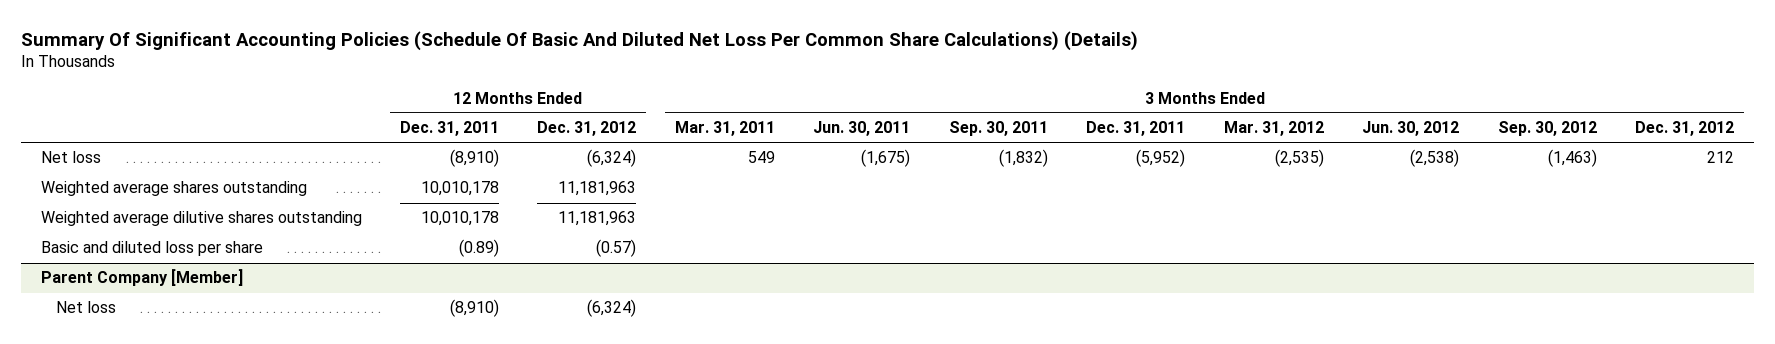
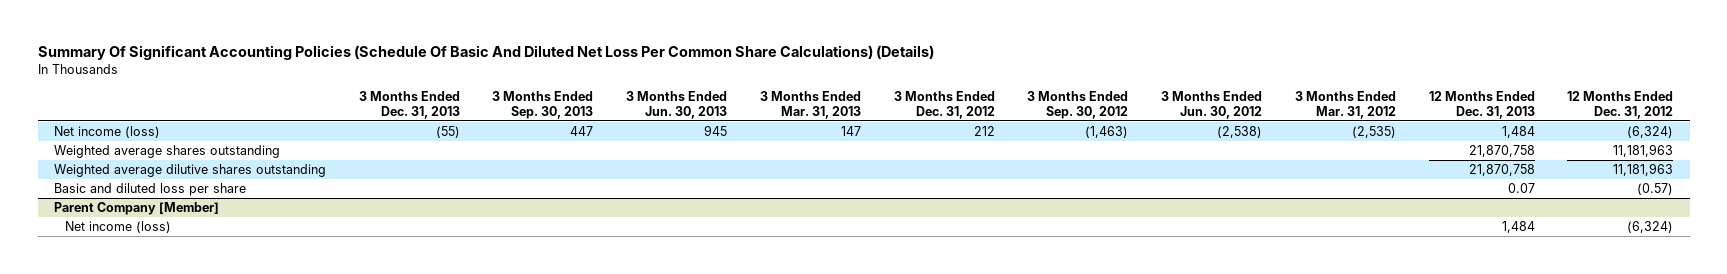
[400,121,500,137] Dec. 31, 2011 -> none
[674,121,775,137] Mar. 31, 2011 -> none
[813,121,911,137] Jun. 30, 2011 -> none
[948,121,1048,137] Sep. 30, 2011 -> none
[1086,121,1186,137] Dec. 31, 2011 -> none
none -> [358,90,460,119] 3 Months Ended Dec. 31, 2013
none -> [492,90,594,119] 3 Months Ended Sep. 30, 2013
none -> [626,90,728,119] 3 Months Ended Jun. 30, 2013
none -> [759,90,861,119] 3 Months Ended Mar. 31, 2013
none -> [1428,90,1535,119] 12 Months Ended Dec. 31, 2013
[40,151,101,164] Net loss -> [53,126,160,139] Net income (loss)
[55,301,116,314] Net loss -> [65,221,172,234] Net income (loss)

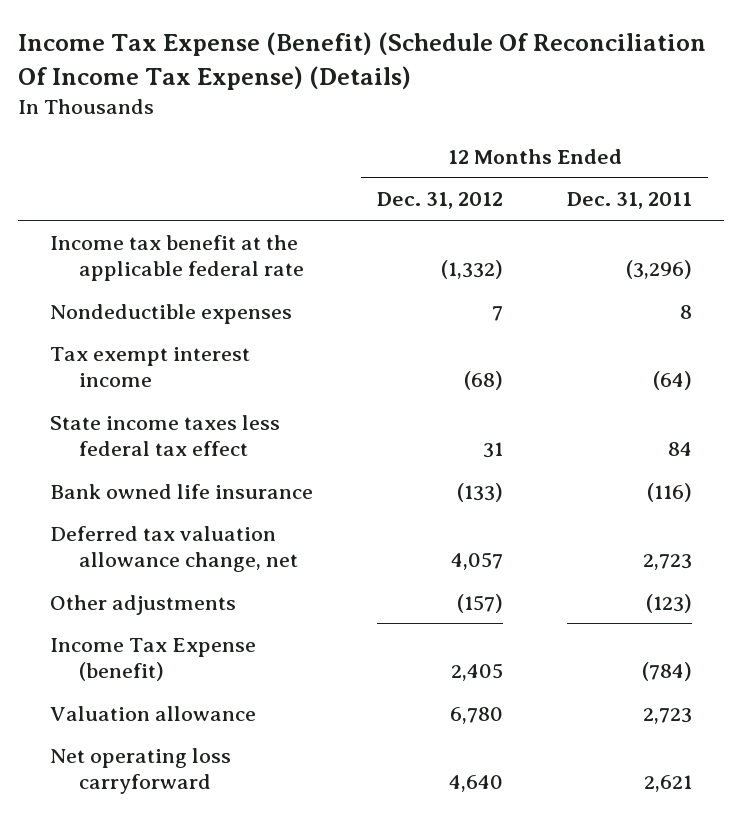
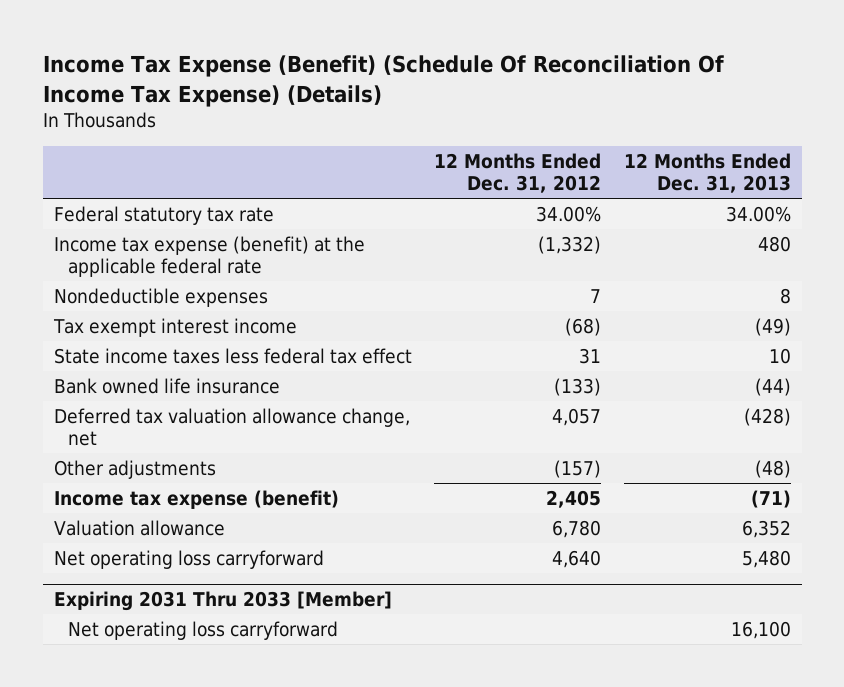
[567,192,693,210] Dec. 31, 2011 -> none
none -> [623,153,791,194] 12 Months Ended Dec. 31, 2013
none -> [53,205,274,225] Federal statutory tax rate
[49,234,305,282] Income tax benefit at the applicable federal rate -> [53,235,365,278] Income tax expense (benefit) at the applicable federal rate
[49,637,256,682] Income Tax Expense (benefit) -> [53,489,339,509] Income tax expense (benefit)
none -> [53,591,392,612] Expiring 2031 Thru 2033 [Member]
none -> [67,620,338,640] Net operating loss carryforward

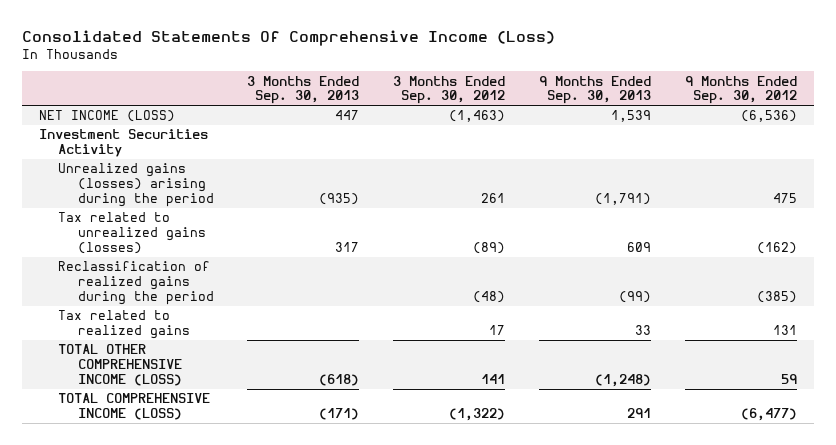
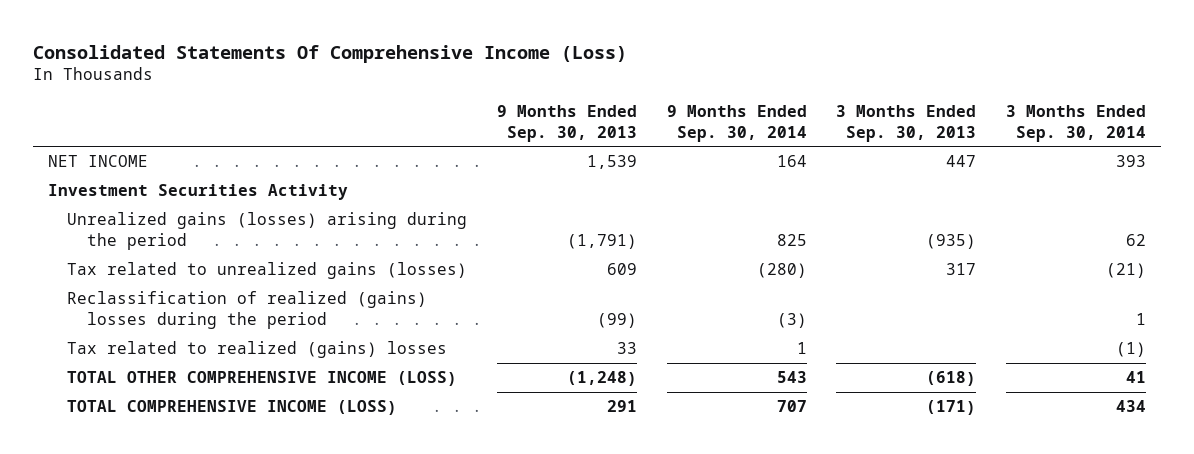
[393,75,506,105] 3 Months Ended Sep. 30, 2012 -> none
[685,75,798,105] 9 Months Ended Sep. 30, 2012 -> none
none -> [666,104,807,142] 9 Months Ended Sep. 30, 2014
none -> [1006,104,1147,142] 3 Months Ended Sep. 30, 2014
[39,110,176,123] NET INCOME (LOSS) -> [48,155,149,168] NET INCOME
[58,261,214,305] Reclassification of realized gains during the period -> [67,291,428,330] Reclassification of realized (gains) losses during the period
[58,310,190,340] Tax related to realized gains -> [67,341,448,359] Tax related to realized (gains) losses

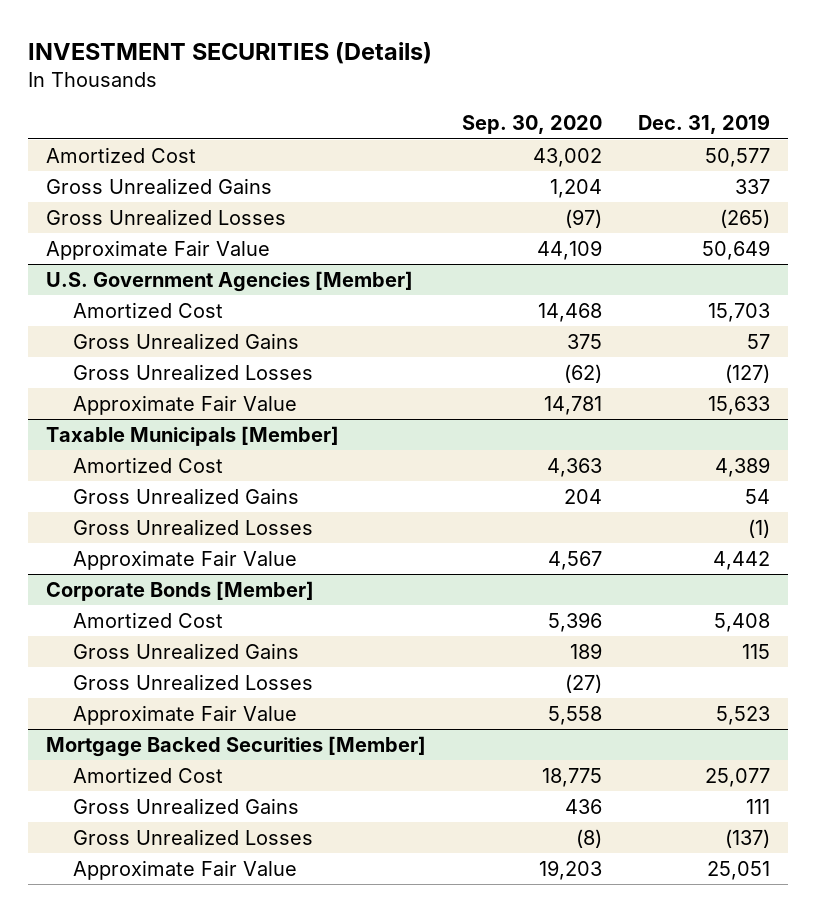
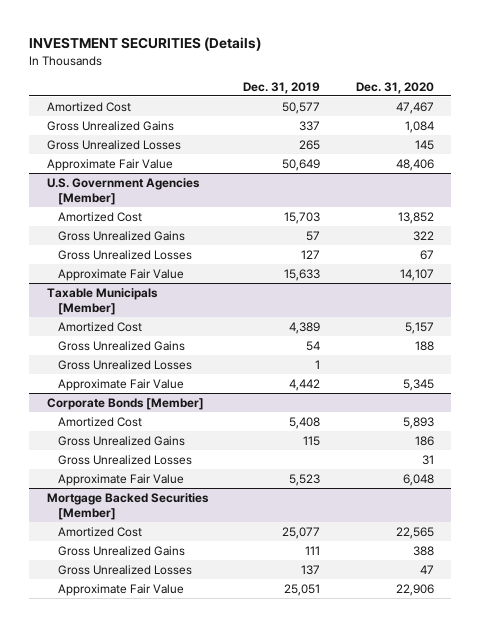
[462,115,603,135] Sep. 30, 2020 -> none
none -> [355,81,434,94] Dec. 31, 2020
[720,209,771,229] (265) -> [299,139,321,150] 265
[725,364,771,384] (127) -> [301,249,321,259] 127
[748,519,771,539] (1) -> [315,359,321,369] 1
[725,829,771,849] (137) -> [301,564,321,575] 137

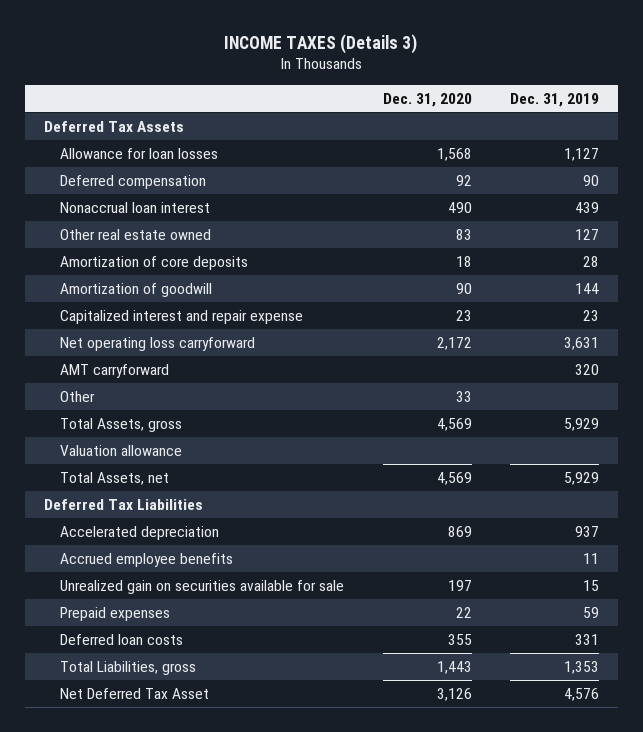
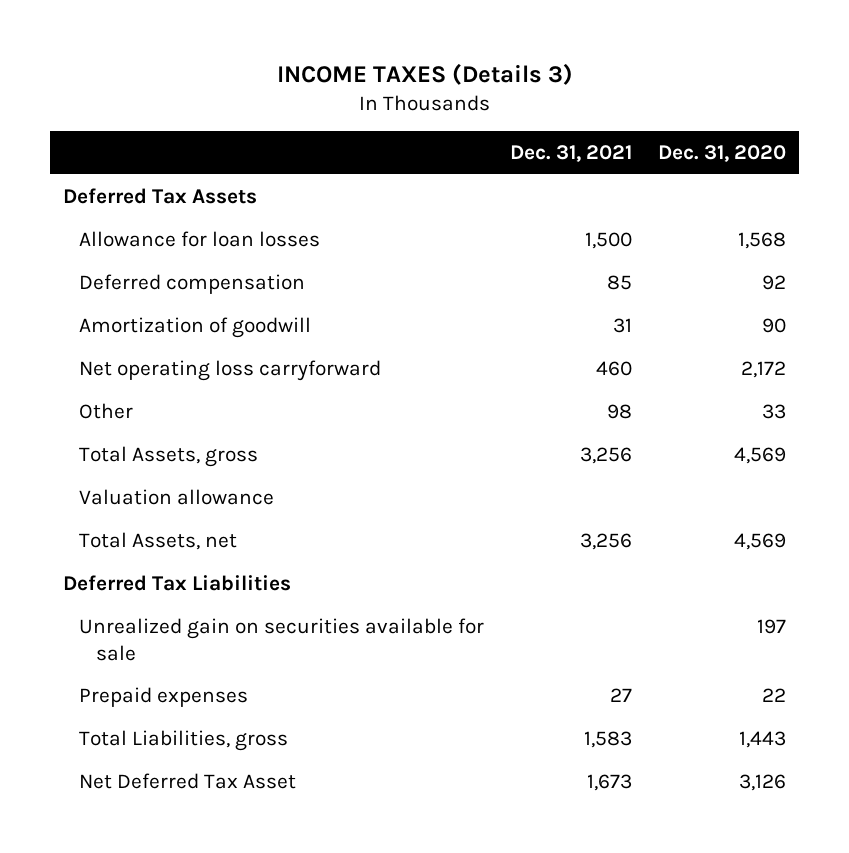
[510,92,600,107] Dec. 31, 2019 -> none
none -> [510,145,633,163] Dec. 31, 2021
[60,201,211,213] Nonaccrual loan interest -> none
[60,228,212,240] Other real estate owned -> none
[60,255,249,270] Amortization of core deposits -> none
[60,309,304,324] Capitalized interest and repair expense -> none
[60,363,170,378] AMT carryforward -> none
[60,525,220,540] Accelerated depreciation -> none
[60,552,234,567] Accrued employee benefits -> none
[60,633,184,645] Deferred loan costs -> none

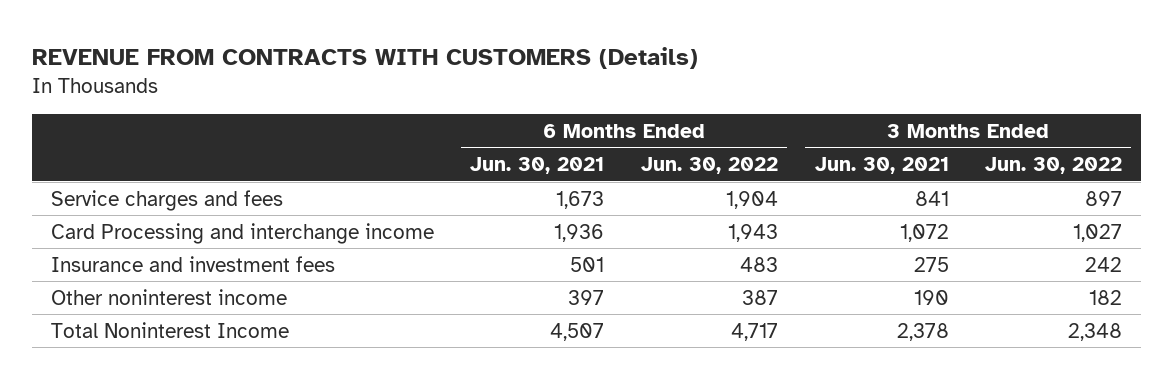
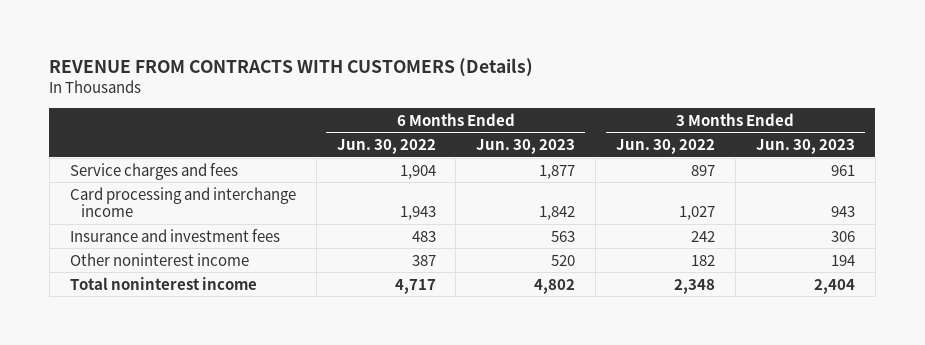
[470,157,605,175] Jun. 30, 2021 -> none
[814,157,949,175] Jun. 30, 2021 -> none
none -> [476,138,576,154] Jun. 30, 2023
none -> [755,138,855,154] Jun. 30, 2023
[50,222,434,244] Card Processing and interchange income -> [69,186,296,217] Card processing and interchange income
[50,321,289,338] Total Noninterest Income -> [69,276,257,290] Total noninterest income

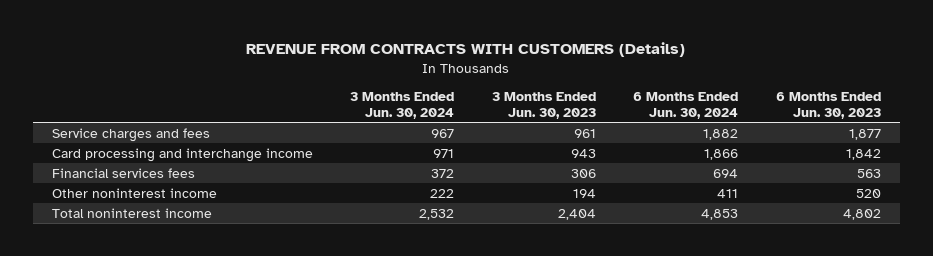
[336,138,436,154] Jun. 30, 2022 -> none
[616,138,716,154] Jun. 30, 2022 -> none
none -> [350,91,455,119] 3 Months Ended Jun. 30, 2024
none -> [633,91,739,119] 6 Months Ended Jun. 30, 2024
[69,228,280,242] Insurance and investment fees -> [51,167,195,178] Financial services fees

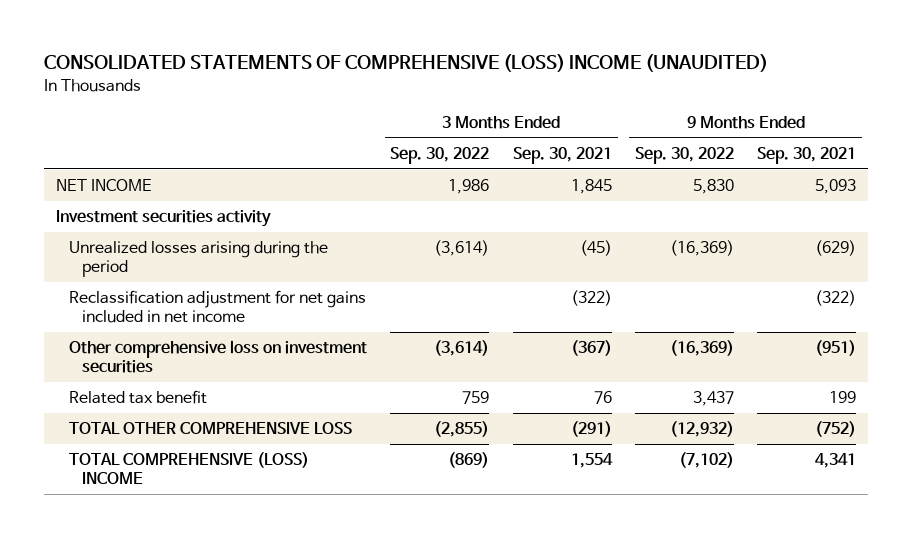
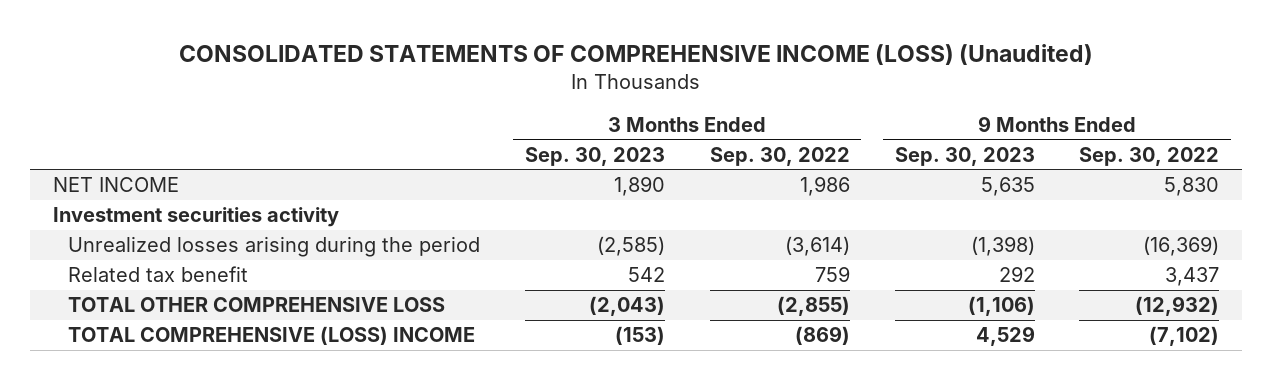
[43,53,768,72] CONSOLIDATED STATEMENTS OF COMPREHENSIVE (LOSS) INCOME (UNAUDITED) -> [179,43,1094,65] CONSOLIDATED STATEMENTS OF COMPREHENSIVE INCOME (LOSS) (Unaudited)
[512,147,612,165] Sep. 30, 2021 -> none
[757,147,857,165] Sep. 30, 2021 -> none
none -> [524,146,665,166] Sep. 30, 2023
none -> [894,146,1035,166] Sep. 30, 2023
[69,290,367,324] Reclassification adjustment for net gains included in net income -> none
[69,340,368,374] Other comprehensive loss on investment securities -> none

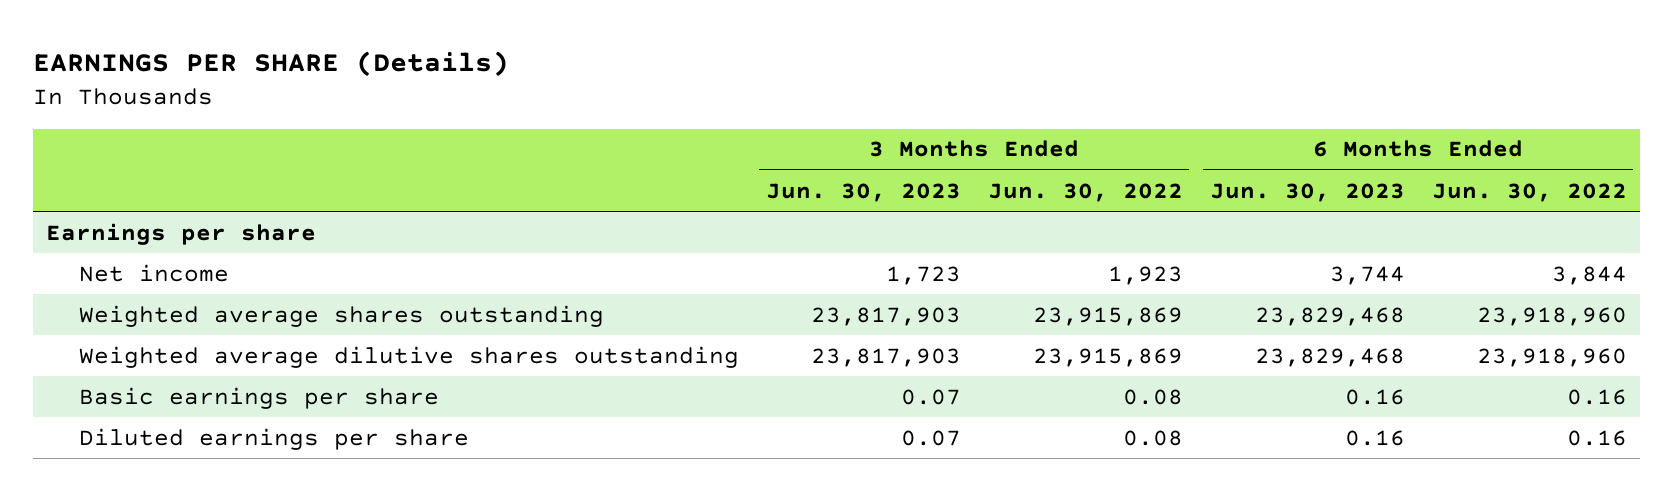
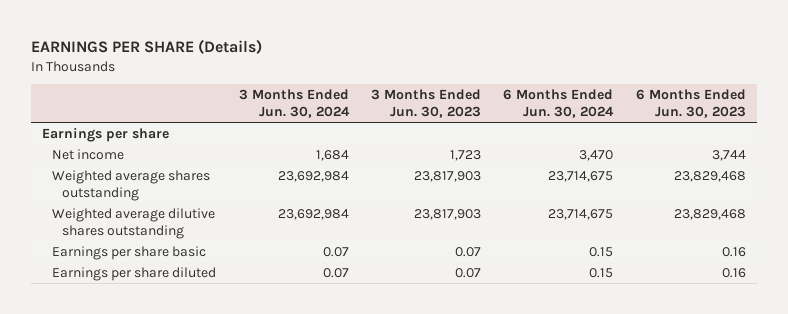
[987,182,1183,202] Jun. 30, 2022 -> none
[1431,182,1627,202] Jun. 30, 2022 -> none
none -> [238,89,350,119] 3 Months Ended Jun. 30, 2024
none -> [503,89,615,119] 6 Months Ended Jun. 30, 2024
[78,386,439,409] Basic earnings per share -> [52,245,207,260] Earnings per share basic
[78,427,469,450] Diluted earnings per share -> [52,266,217,281] Earnings per share diluted

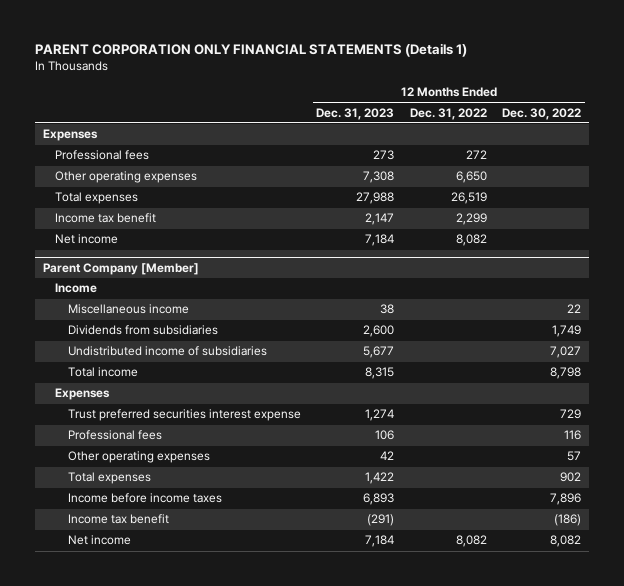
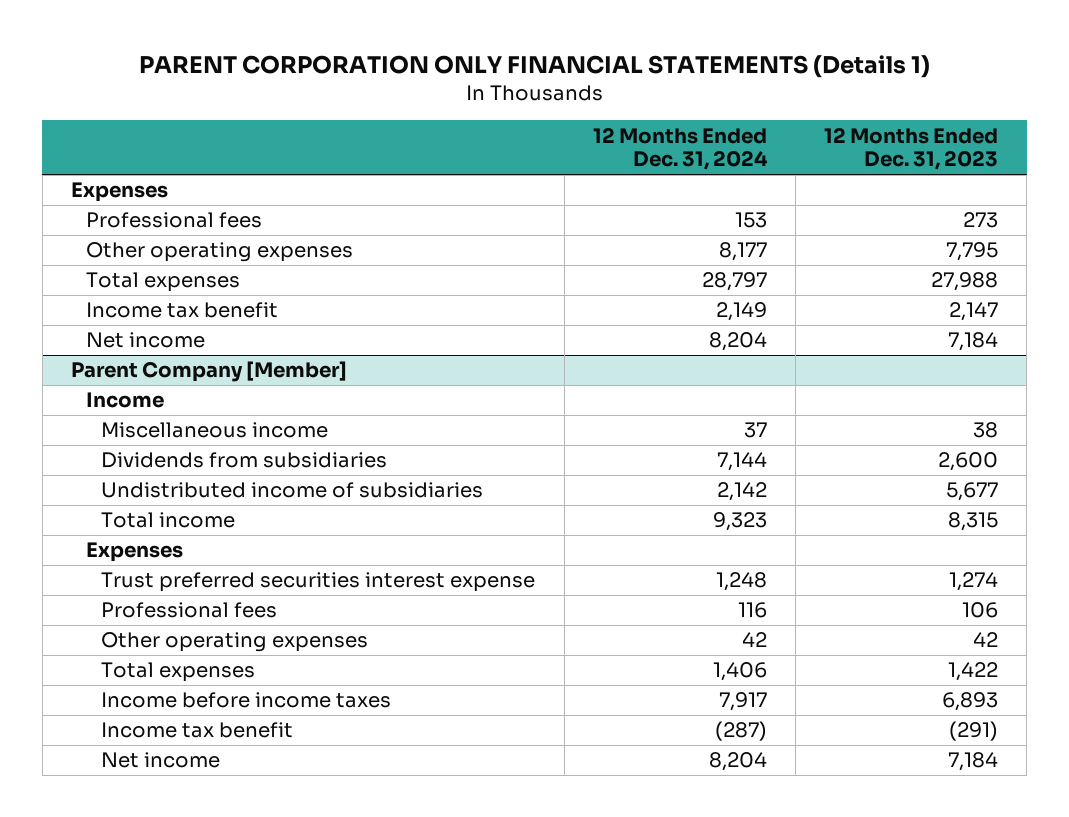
[409,107,487,120] Dec. 31, 2022 -> none
[502,107,582,120] Dec. 30, 2022 -> none
none -> [592,126,768,171] 12 Months Ended Dec. 31, 2024
[363,171,395,184] 7,308 -> [946,242,999,262] 7,795

